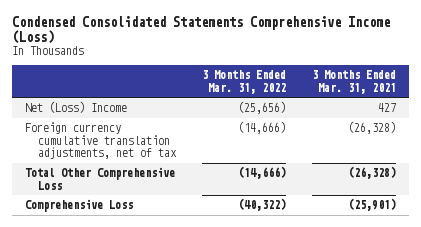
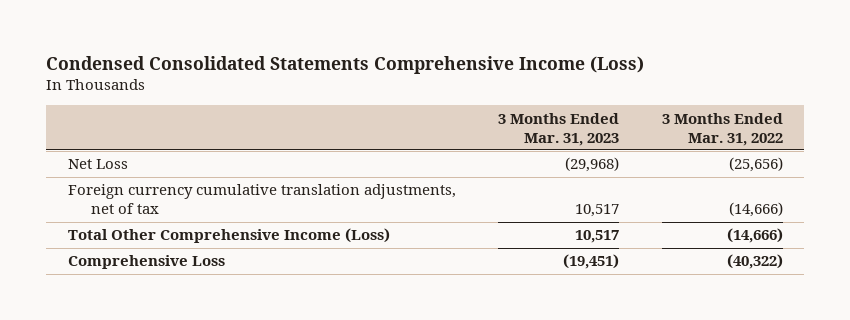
[312,70,397,94] 3 Months Ended Mar. 31, 2021 -> none
none -> [498,112,620,146] 3 Months Ended Mar. 31, 2023
[24,101,127,114] Net (Loss) Income -> [67,159,128,170] Net Loss
[24,167,175,190] Total Other Comprehensive Loss -> [67,228,390,244] Total Other Comprehensive Income (Loss)

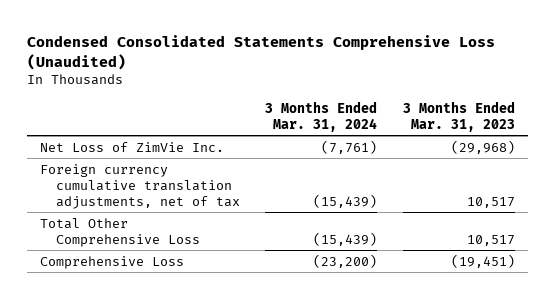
[46,55,645,74] Condensed Consolidated Statements Comprehensive Income (Loss) -> [27,35,496,71] Condensed Consolidated Statements Comprehensive Loss (Unaudited)
[661,112,783,146] 3 Months Ended Mar. 31, 2022 -> none
none -> [265,100,378,132] 3 Months Ended Mar. 31, 2024
[67,159,128,170] Net Loss -> [40,141,225,152] Net Loss of ZimVie Inc.
[67,228,390,244] Total Other Comprehensive Income (Loss) -> [40,217,200,247] Total Other Comprehensive Loss

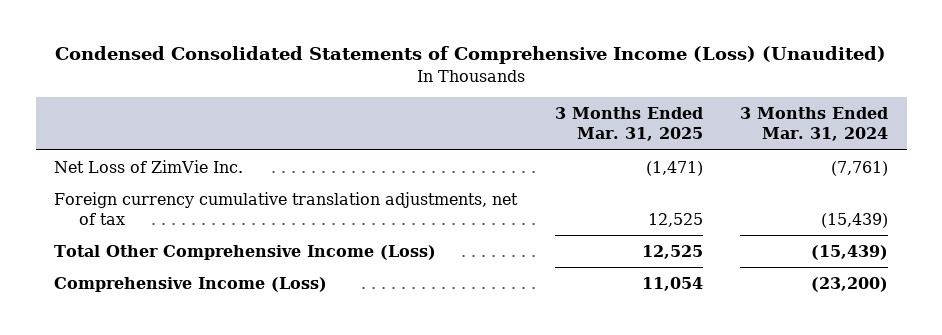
[27,35,496,71] Condensed Consolidated Statements Comprehensive Loss (Unaudited) -> [55,46,887,65] Condensed Consolidated Statements of Comprehensive Income (Loss) (Unaudited)
[402,100,515,132] 3 Months Ended Mar. 31, 2023 -> none
none -> [554,107,703,142] 3 Months Ended Mar. 31, 2025
[40,217,200,247] Total Other Comprehensive Loss -> [54,245,437,261] Total Other Comprehensive Income (Loss)
[40,255,185,269] Comprehensive Loss -> [54,277,328,293] Comprehensive Income (Loss)

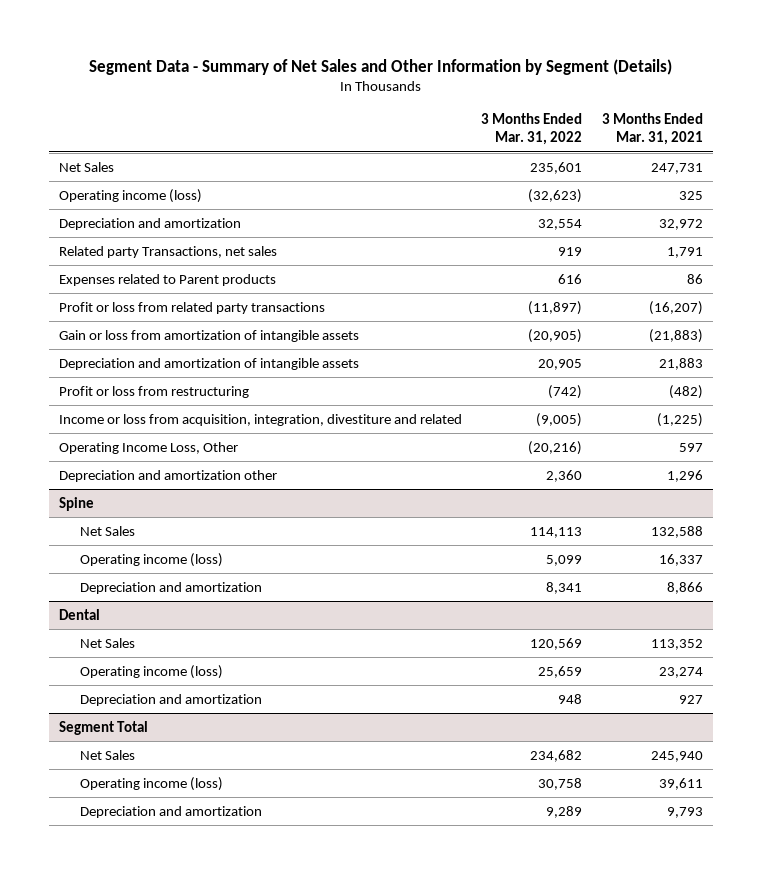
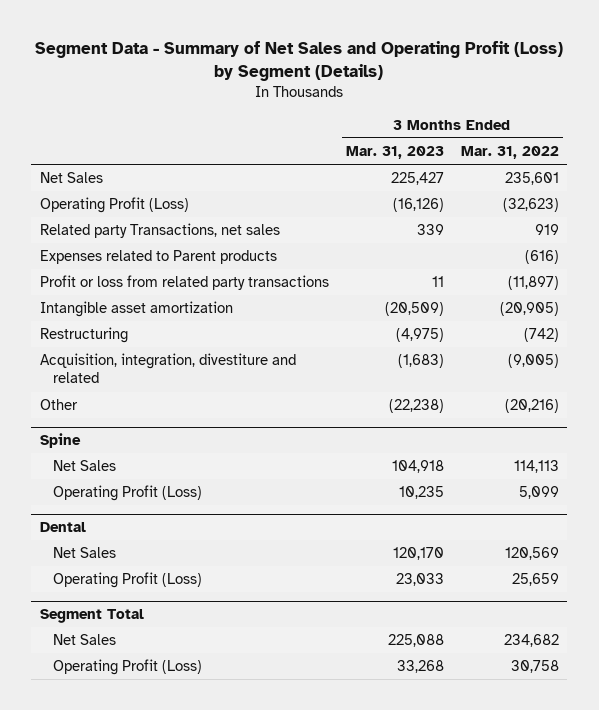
[88,58,672,75] Segment Data - Summary of Net Sales and Other Information by Segment (Details) -> [35,41,564,82] Segment Data - Summary of Net Sales and Operating Profit (Loss) by Segment (Details)
[601,113,703,146] 3 Months Ended Mar. 31, 2021 -> none
none -> [345,145,444,159] Mar. 31, 2023
[58,217,241,230] Depreciation and amortization -> none
[58,188,202,203] Operating income (loss) -> [39,197,189,214] Operating Profit (Loss)
[558,273,583,284] 616 -> [524,250,559,265] (616)
[58,357,359,370] Depreciation and amortization of intangible assets -> none
[58,469,277,482] Depreciation and amortization other -> none
[58,329,359,342] Gain or loss from amortization of intangible assets -> [39,301,233,318] Intangible asset amortization
[58,385,249,398] Profit or loss from restructuring -> [39,327,128,344] Restructuring
[58,413,462,426] Income or loss from acquisition, integration, divestiture and related -> [39,353,296,384] Acquisition, integration, divestiture and related
[58,441,238,454] Operating Income Loss, Other -> [39,399,78,411] Other
[80,581,263,594] Depreciation and amortization -> none
[80,552,224,567] Operating income (loss) -> [53,485,203,502] Operating Profit (Loss)
[80,693,263,706] Depreciation and amortization -> none
[80,664,224,679] Operating income (loss) -> [53,572,203,589] Operating Profit (Loss)
[80,805,263,818] Depreciation and amortization -> none
[80,776,224,791] Operating income (loss) -> [53,659,203,676] Operating Profit (Loss)

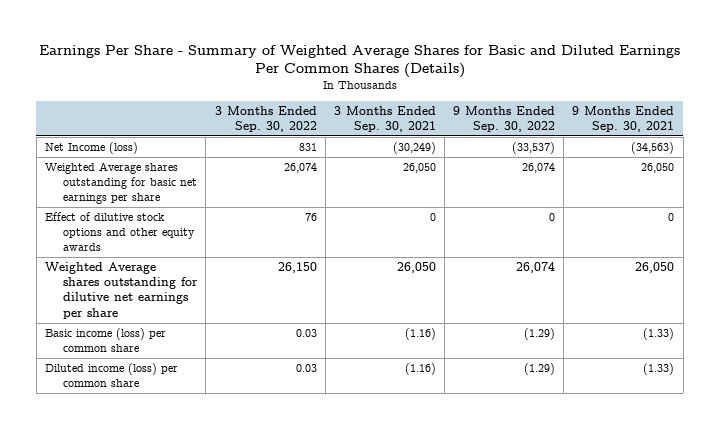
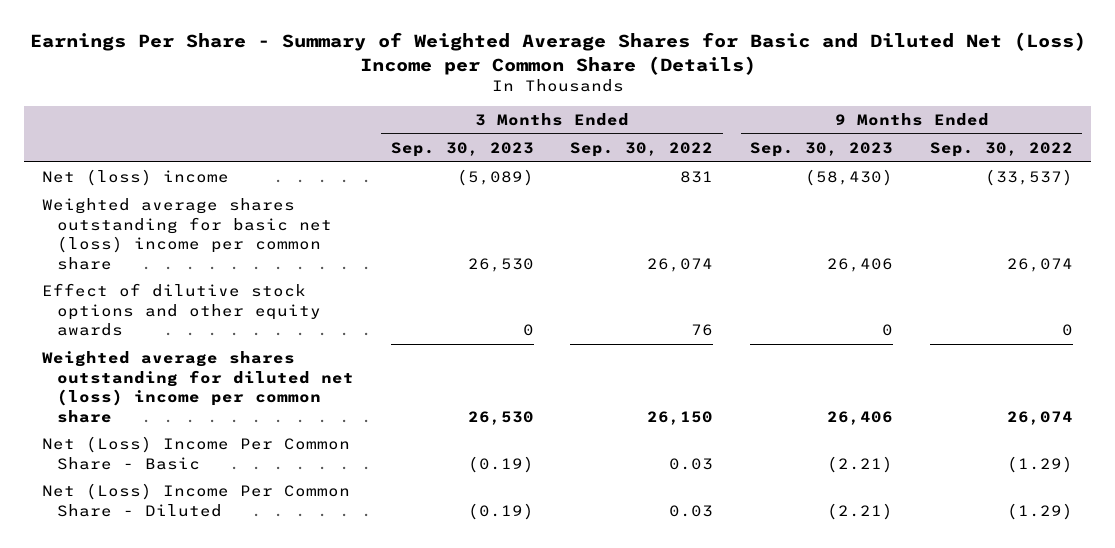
[38,44,680,79] Earnings Per Share - Summary of Weighted Average Shares for Basic and Diluted Earnings Per Common Shares (Details) -> [29,32,1086,75] Earnings Per Share - Summary of Weighted Average Shares for Basic and Diluted Net (Loss) Income per Common Share (Details)
[333,105,436,132] 3 Months Ended Sep. 30, 2021 -> none
[572,105,675,132] 9 Months Ended Sep. 30, 2021 -> none
none -> [390,142,534,158] Sep. 30, 2023
none -> [750,142,894,158] Sep. 30, 2023
[45,142,139,155] Net Income (loss) -> [42,169,230,187] Net (loss) income
[45,162,198,205] Weighted Average shares outstanding for basic net earnings per share -> [42,198,332,270] Weighted average shares outstanding for basic net (loss) income per common share
[45,262,199,319] Weighted Average shares outstanding for dilutive net earnings per share -> [42,351,354,423] Weighted average shares outstanding for diluted net (loss) income per common share
[45,328,167,353] Basic income (loss) per common share -> [42,436,351,470] Net (Loss) Income Per Common Share - Basic
[45,363,179,388] Diluted income (loss) per common share -> [42,483,351,517] Net (Loss) Income Per Common Share - Diluted

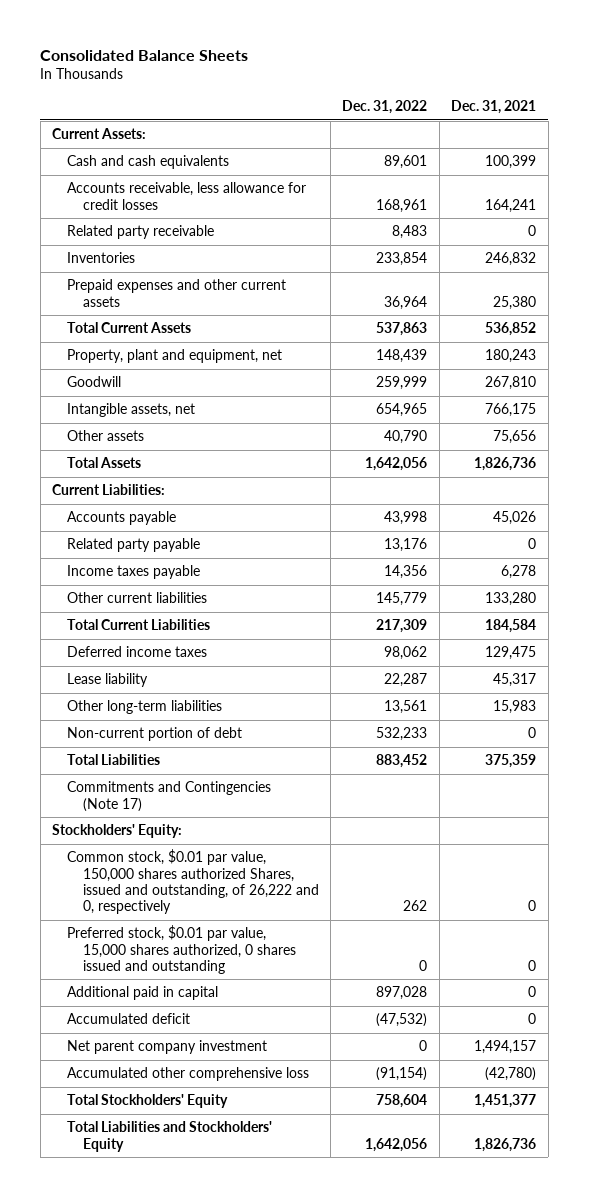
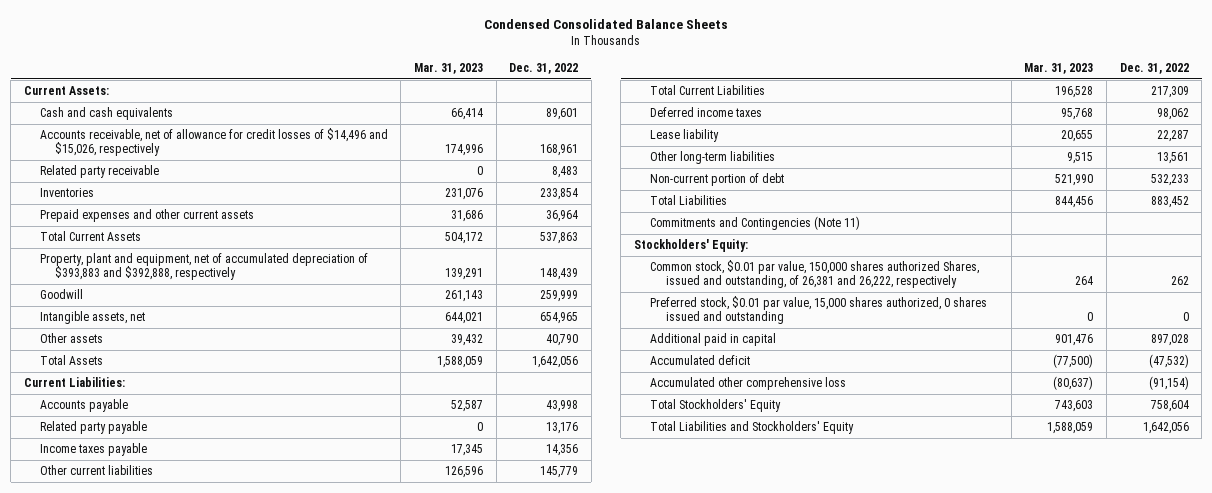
[40,50,249,62] Consolidated Balance Sheets -> [484,19,729,30] Condensed Consolidated Balance Sheets
[451,100,537,115] Dec. 31, 2021 -> none
none -> [413,63,483,75] Mar. 31, 2023
[67,182,307,210] Accounts receivable, less allowance for credit losses -> [39,128,388,157] Accounts receivable, net of allowance for credit losses of $14,496 and $15,026, respectively
[67,349,283,364] Property, plant and equipment, net -> [39,253,368,281] Property, plant and equipment, net of accumulated depreciation of $393,883 and $392,888, respectively
[67,781,272,812] Commitments and Contingencies (Note 17) -> [649,216,860,231] Commitments and Contingencies (Note 11)
[67,849,319,915] Common stock, $0.01 par value, 150,000 shares authorized Shares, issued and outstanding, of 26,222 and 0, respectively -> [649,260,979,289] Common stock, $0.01 par value, 150,000 shares authorized Shares, issued and outstanding, of 26,381 and 26,222, respectively
[67,1040,268,1055] Net parent company investment -> none

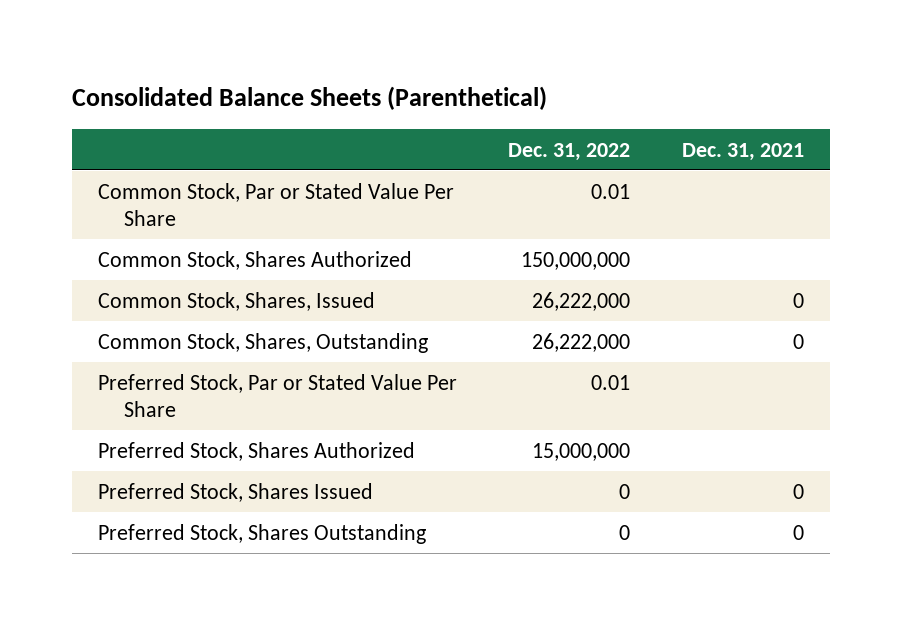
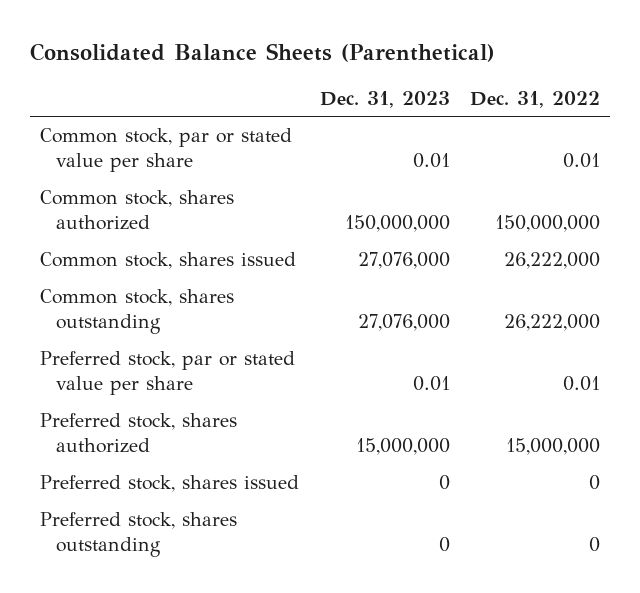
[681,142,804,161] Dec. 31, 2021 -> none
none -> [319,90,450,108] Dec. 31, 2023
[97,182,454,226] Common Stock, Par or Stated Value Per Share -> [40,128,293,172] Common stock, par or stated value per share
[97,250,412,270] Common Stock, Shares Authorized -> [40,190,235,230] Common stock, shares authorized
[97,291,375,311] Common Stock, Shares, Issued -> [40,252,297,270] Common stock, shares issued
[97,332,428,353] Common Stock, Shares, Outstanding -> [40,289,235,334] Common stock, shares outstanding
[97,373,457,417] Preferred Stock, Par or Stated Value Per Share -> [40,351,296,395] Preferred stock, par or stated value per share
[97,441,415,461] Preferred Stock, Shares Authorized -> [40,413,238,453] Preferred stock, shares authorized
[97,482,373,502] Preferred Stock, Shares Issued -> [40,475,300,493] Preferred stock, shares issued
[97,523,426,544] Preferred Stock, Shares Outstanding -> [40,512,238,557] Preferred stock, shares outstanding

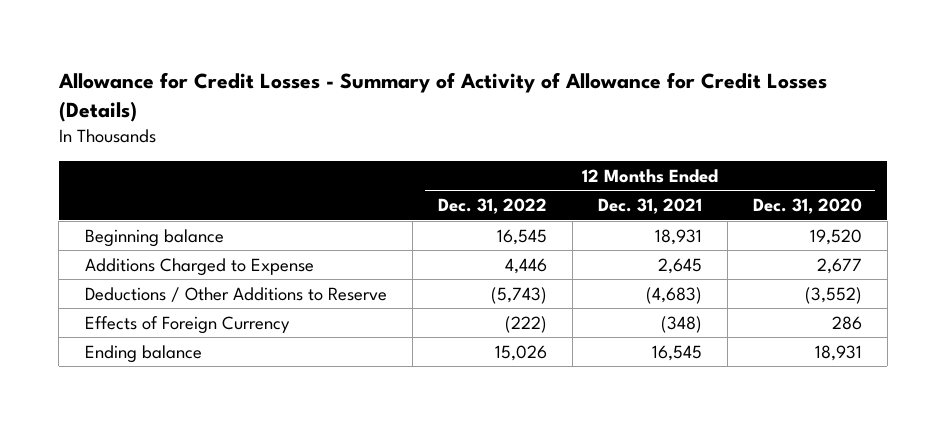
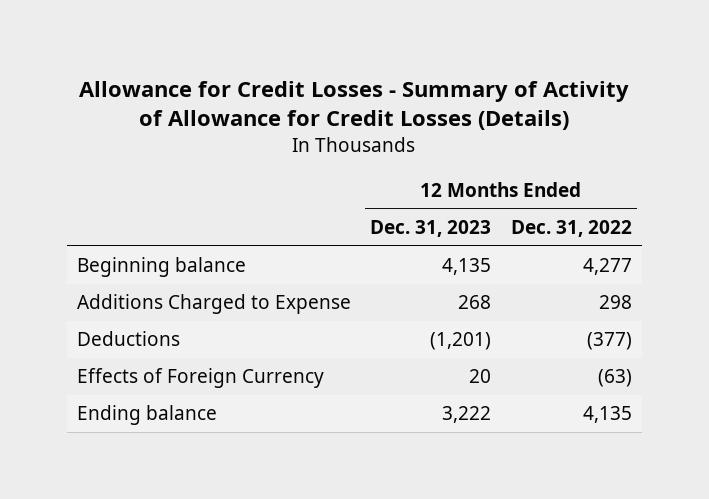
[597,198,702,215] Dec. 31, 2021 -> none
[752,198,862,215] Dec. 31, 2020 -> none
none -> [370,220,492,238] Dec. 31, 2023
[84,286,387,302] Deductions / Other Additions to Reserve -> none
[496,228,547,245] 16,545 -> [582,258,632,276] 4,277
[504,257,547,274] 4,446 -> [598,295,632,310] 298
none -> [76,331,180,347] Deductions
[504,315,547,333] (222) -> [597,369,632,388] (63)
[494,344,547,361] 15,026 -> [582,406,632,424] 4,135

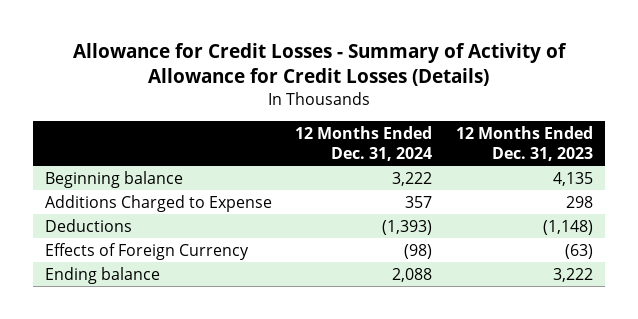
[510,220,632,238] Dec. 31, 2022 -> none
none -> [295,126,433,161] 12 Months Ended Dec. 31, 2024
[458,295,492,310] 268 -> [566,195,594,208] 298
[430,332,492,351] (1,201) -> [543,219,594,235] (1,148)
[469,369,492,384] 20 -> [565,243,594,259] (63)

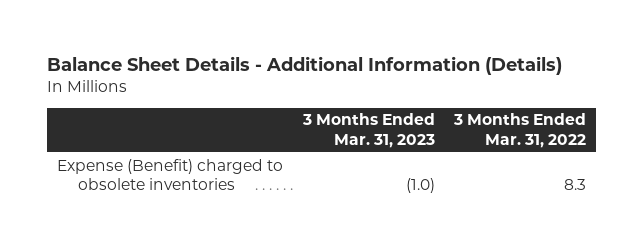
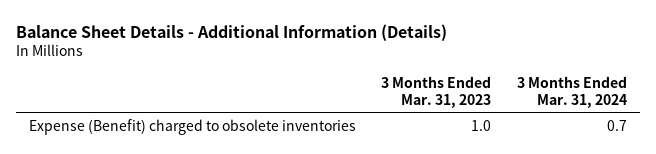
[453,113,587,148] 3 Months Ended Mar. 31, 2022 -> none
none -> [517,76,628,108] 3 Months Ended Mar. 31, 2024
[405,178,435,194] (1.0) -> [471,119,492,131] 1.0

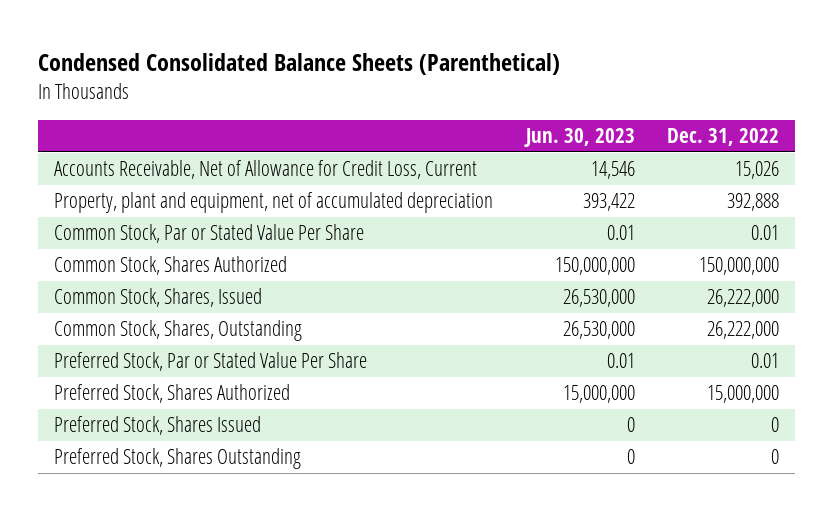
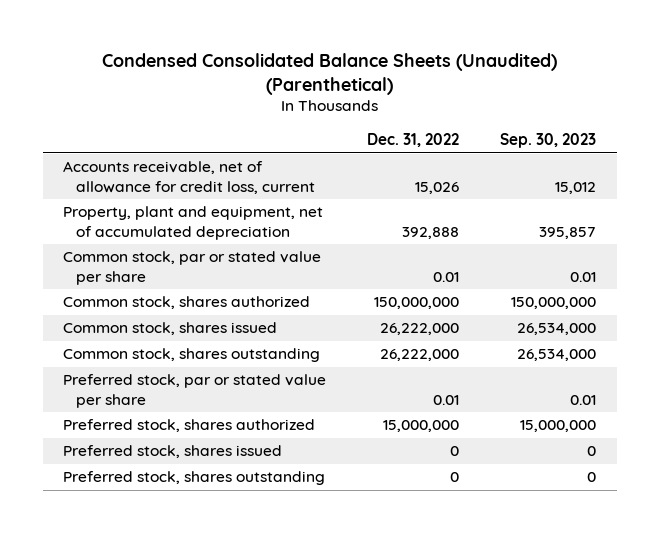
[38,52,561,75] Condensed Consolidated Balance Sheets (Parenthetical) -> [101,52,557,95] Condensed Consolidated Balance Sheets (Unaudited) (Parenthetical)
[523,128,635,148] Jun. 30, 2023 -> none
none -> [500,133,597,149] Sep. 30, 2023
[54,160,478,180] Accounts Receivable, Net of Allowance for Credit Loss, Current -> [63,161,315,195] Accounts receivable, net of allowance for credit loss, current
[54,224,365,244] Common Stock, Par or Stated Value Per Share -> [63,251,322,286] Common stock, par or stated value per share
[54,256,288,276] Common Stock, Shares Authorized -> [63,296,311,310] Common stock, shares authorized
[54,288,263,308] Common Stock, Shares, Issued -> [63,322,278,336] Common stock, shares issued
[54,320,303,342] Common Stock, Shares, Outstanding -> [63,348,321,363] Common stock, shares outstanding
[54,352,368,372] Preferred Stock, Par or Stated Value Per Share -> [63,374,327,409] Preferred stock, par or stated value per share
[54,384,291,404] Preferred Stock, Shares Authorized -> [63,419,316,433] Preferred stock, shares authorized
[54,416,262,436] Preferred Stock, Shares Issued -> [63,445,283,459] Preferred stock, shares issued
[54,448,302,470] Preferred Stock, Shares Outstanding -> [63,471,326,486] Preferred stock, shares outstanding

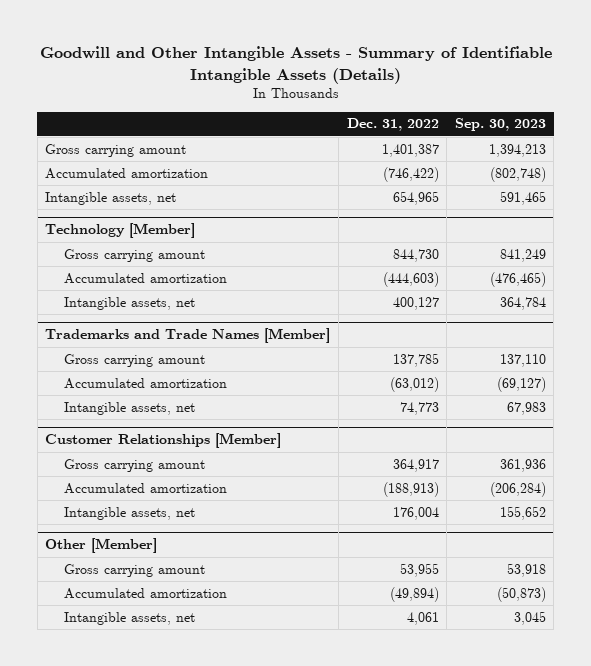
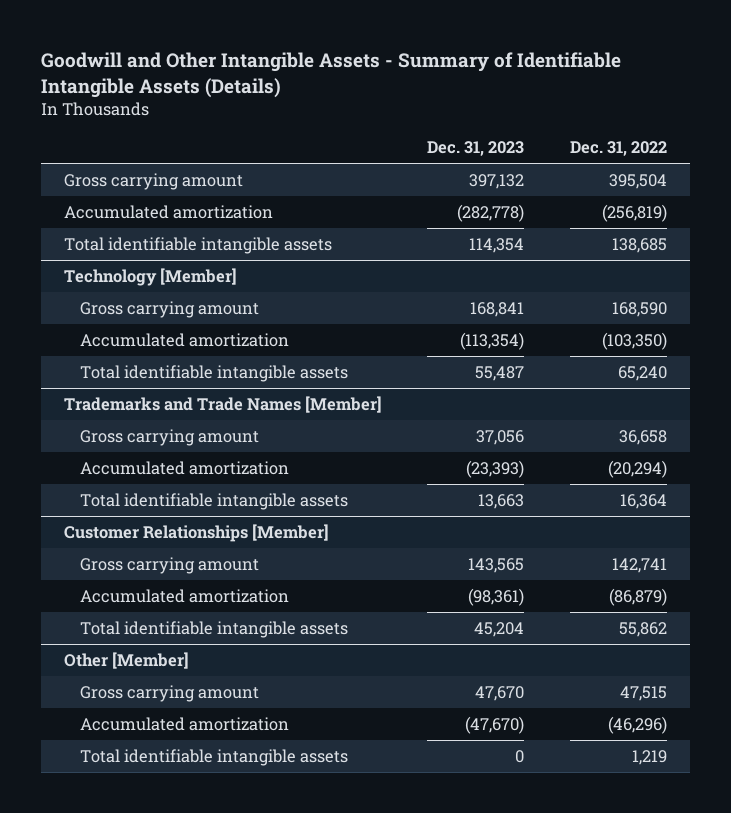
[454,118,546,132] Sep. 30, 2023 -> none
none -> [427,141,525,157] Dec. 31, 2023
[381,143,439,157] 1,401,387 -> [609,173,668,189] 395,504
[382,166,439,182] (746,422) -> [602,203,668,222] (256,819)
[45,191,177,205] Intangible assets, net -> [63,236,332,254] Total identifiable intangible assets
[392,190,439,205] 654,965 -> [612,237,668,253] 138,685
[392,248,439,262] 844,730 -> [612,301,668,317] 168,590
[382,271,439,287] (444,603) -> [602,331,668,350] (103,350)
[63,296,195,310] Intangible assets, net -> [79,364,348,382] Total identifiable intangible assets
[392,296,439,310] 400,127 -> [618,365,668,381] 65,240
[392,352,439,367] 137,785 -> [619,429,668,445] 36,658
[389,376,439,392] (63,012) -> [608,459,668,478] (20,294)
[63,401,195,415] Intangible assets, net -> [79,492,348,510] Total identifiable intangible assets
[399,401,439,415] 74,773 -> [620,493,668,509] 16,364
[392,458,439,472] 364,917 -> [612,557,668,573] 142,741
[382,481,439,497] (188,913) -> [609,587,668,606] (86,879)
[63,506,195,520] Intangible assets, net -> [79,620,348,638] Total identifiable intangible assets
[392,506,439,520] 176,004 -> [619,621,668,637] 55,862
[399,562,439,577] 53,955 -> [620,685,668,701] 47,515
[389,586,439,602] (49,894) -> [608,715,668,734] (46,296)
[63,611,195,625] Intangible assets, net -> [79,748,348,766] Total identifiable intangible assets
[406,611,439,625] 4,061 -> [632,749,668,765] 1,219

